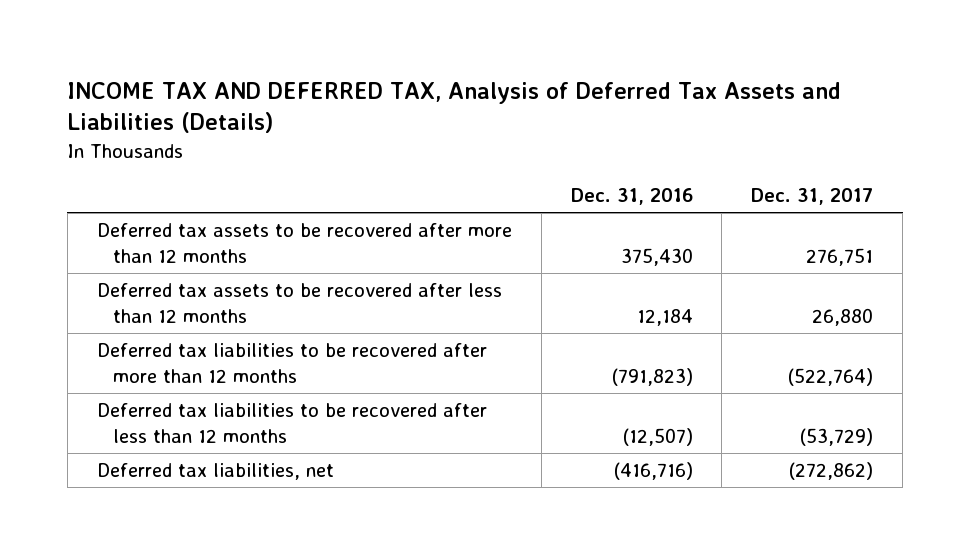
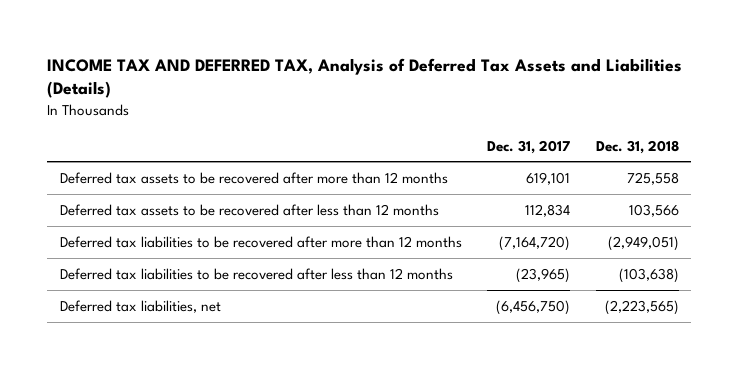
[570,188,693,206] Dec. 31, 2016 -> none
none -> [595,139,679,154] Dec. 31, 2018
[806,247,874,266] 276,751 -> [526,171,571,185] 619,101
[812,307,874,326] 26,880 -> [525,203,571,217] 112,834
[788,367,874,386] (522,764) -> [499,235,571,251] (7,164,720)
[800,427,874,446] (53,729) -> [516,267,571,283] (23,965)
[789,461,874,480] (272,862) -> [496,299,571,315] (6,456,750)

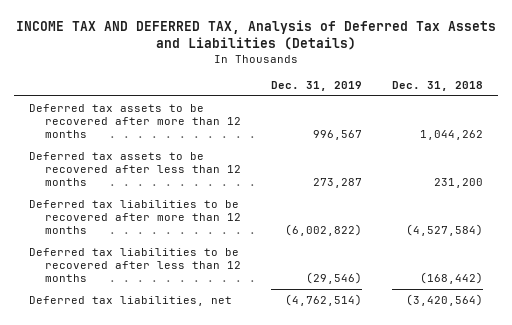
[487,139,571,154] Dec. 31, 2017 -> none
none -> [270,80,362,91] Dec. 31, 2019
[626,171,679,185] 725,558 -> [419,130,483,141] 1,044,262
[628,203,679,217] 103,566 -> [433,178,483,189] 231,200
[607,235,679,251] (2,949,051) -> [405,224,483,237] (4,527,584)
[618,267,679,283] (103,638) -> [419,272,483,285] (168,442)
[604,299,679,315] (2,223,565) -> [405,293,483,306] (3,420,564)

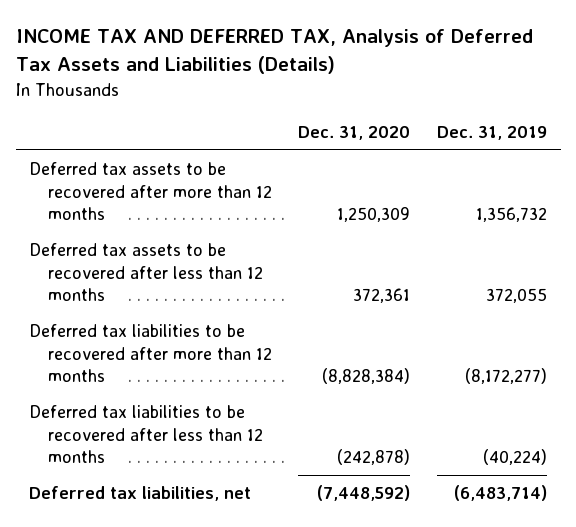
[391,80,483,91] Dec. 31, 2018 -> none
none -> [298,125,411,140] Dec. 31, 2020
[312,130,362,141] 996,567 -> [476,207,548,223] 1,356,732
[312,178,362,189] 273,287 -> [486,288,548,304] 372,055
[284,224,362,237] (6,002,822) -> [465,368,548,385] (8,172,277)
[305,272,362,285] (29,546) -> [483,449,548,466] (40,224)
[284,293,362,306] (4,762,514) -> [454,485,548,502] (6,483,714)

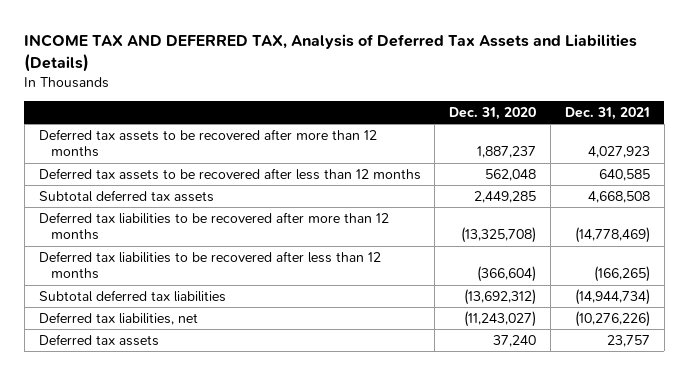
[437,125,548,140] Dec. 31, 2019 -> none
none -> [564,106,650,120] Dec. 31, 2021
[337,207,411,223] 1,250,309 -> [477,146,537,159] 1,887,237
[353,288,411,304] 372,361 -> [485,168,537,181] 562,048
none -> [38,189,214,202] Subtotal deferred tax assets
[322,368,411,385] (8,828,384) -> [461,227,537,244] (13,325,708)
[337,449,411,466] (242,878) -> [477,266,537,283] (366,604)
none -> [38,289,226,302] Subtotal deferred tax liabilities
[317,485,411,502] (7,448,592) -> [464,310,537,327] (11,243,027)
none -> [38,333,159,346] Deferred tax assets

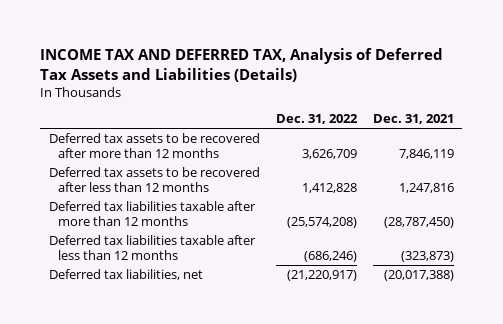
[449,106,537,120] Dec. 31, 2020 -> none
none -> [275,114,358,125] Dec. 31, 2022
[38,189,214,202] Subtotal deferred tax assets -> none
[38,289,226,302] Subtotal deferred tax liabilities -> none
[38,333,159,346] Deferred tax assets -> none
[587,146,650,159] 4,027,923 -> [398,149,454,160] 7,846,119
[598,168,650,181] 640,585 -> [398,183,454,194] 1,247,816
[38,211,389,241] Deferred tax liabilities to be recovered after more than 12 months -> [48,201,256,227] Deferred tax liabilities taxable after more than 12 months
[574,227,650,244] (14,778,469) -> [383,217,454,229] (28,787,450)
[38,250,381,280] Deferred tax liabilities to be recovered after less than 12 months -> [48,235,256,261] Deferred tax liabilities taxable after less than 12 months
[593,266,650,283] (166,265) -> [400,251,454,263] (323,873)
[574,310,650,327] (10,276,226) -> [383,270,454,282] (20,017,388)

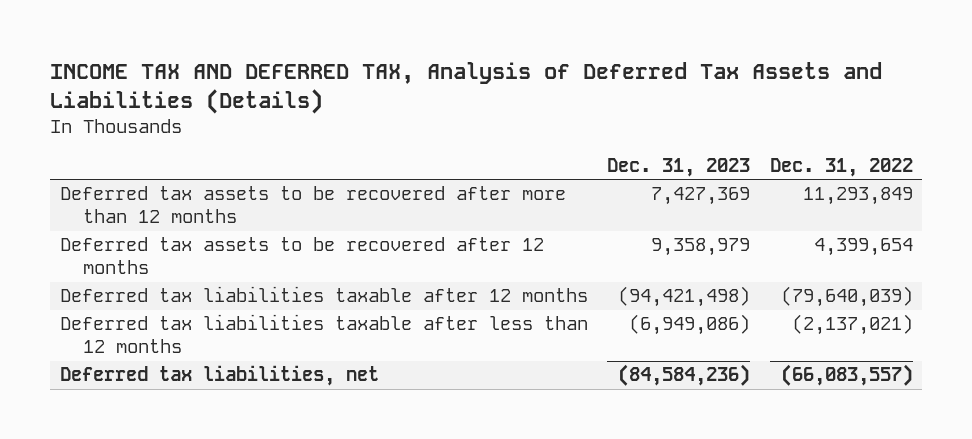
[372,114,454,125] Dec. 31, 2021 -> none
none -> [607,158,751,178] Dec. 31, 2023
[301,149,357,160] 3,626,709 -> [802,187,913,206] 11,293,849
[48,167,260,193] Deferred tax assets to be recovered after less than 12 months -> [59,237,544,275] Deferred tax assets to be recovered after 12 months
[301,183,357,194] 1,412,828 -> [813,238,913,257] 4,399,654
[48,201,256,227] Deferred tax liabilities taxable after more than 12 months -> [59,286,588,303] Deferred tax liabilities taxable after 12 months
[286,217,357,229] (25,574,208) -> [780,286,913,308] (79,640,039)
[303,251,357,263] (686,246) -> [791,314,913,336] (2,137,021)
[286,270,357,282] (21,220,917) -> [780,364,913,387] (66,083,557)

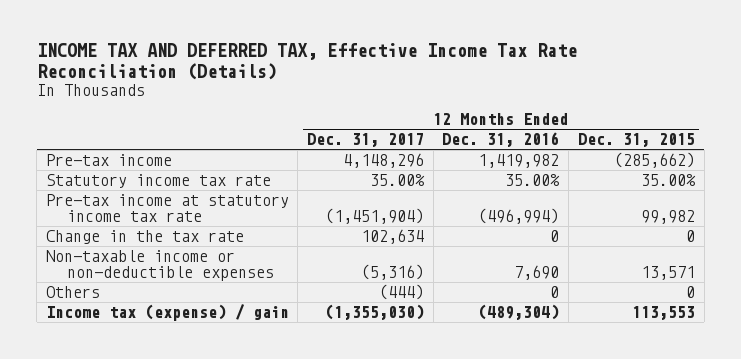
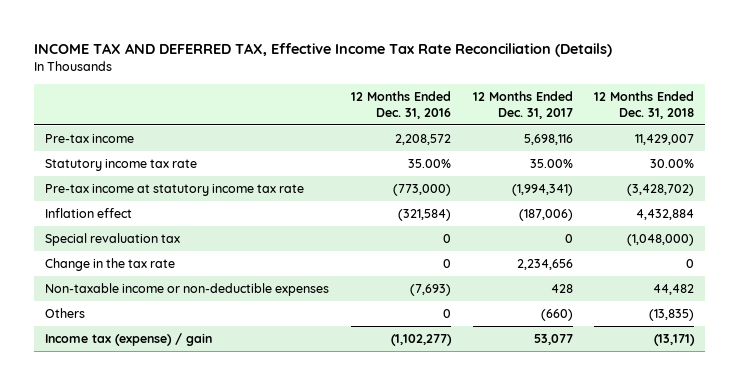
[577,133,695,148] Dec. 31, 2015 -> none
none -> [594,90,695,119] 12 Months Ended Dec. 31, 2018
[343,153,425,169] 4,148,296 -> [523,134,573,146] 5,698,116
[478,154,560,169] 1,419,982 -> [394,134,451,146] 2,208,572
[325,207,425,224] (1,451,904) -> [511,184,573,197] (1,994,341)
[478,207,560,224] (496,994) -> [392,184,451,197] (773,000)
none -> [44,208,132,219] Inflation effect
none -> [44,233,180,247] Special revaluation tax
[361,229,425,245] 102,634 -> [516,259,573,271] 2,234,656
[361,263,425,280] (5,316) -> [550,284,573,294] 428
[514,264,560,280] 7,690 -> [409,284,451,297] (7,693)
[379,284,425,301] (444) -> [540,309,573,322] (660)
[325,304,425,321] (1,355,030) -> [533,334,573,346] 53,077
[478,304,560,321] (489,304) -> [390,334,452,347] (1,102,277)

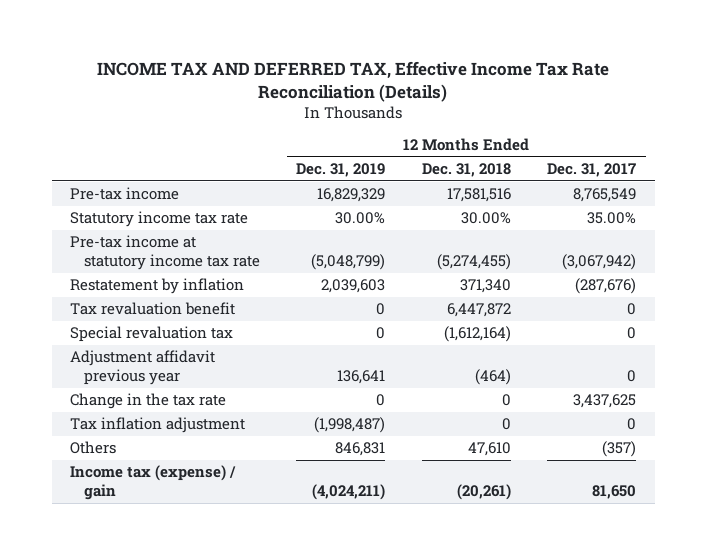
[350,90,451,119] 12 Months Ended Dec. 31, 2016 -> none
none -> [296,163,386,178] Dec. 31, 2019
[523,134,573,146] 5,698,116 -> [573,188,637,203] 8,765,549
[635,134,695,146] 11,429,007 -> [446,188,511,203] 17,581,516
[44,283,329,297] Non-taxable income or non-deductible expenses -> none
[511,184,573,197] (1,994,341) -> [562,254,637,271] (3,067,942)
[627,184,695,197] (3,428,702) -> [436,254,511,271] (5,274,455)
[44,208,132,219] Inflation effect -> [69,278,244,295] Restatement by inflation
[518,209,573,222] (187,006) -> [575,278,637,295] (287,676)
[636,209,695,221] 4,432,884 -> [459,279,511,294] 371,340
none -> [69,302,235,316] Tax revaluation benefit
[627,234,695,247] (1,048,000) -> [443,326,511,343] (1,612,164)
none -> [69,350,215,386] Adjustment affidavit previous year
[516,259,573,271] 2,234,656 -> [573,394,637,409] 3,437,625
none -> [69,417,245,434] Tax inflation adjustment
[540,309,573,322] (660) -> [602,441,637,458] (357)
[649,309,695,322] (13,835) -> [467,442,511,457] 47,610
[533,334,573,346] 53,077 -> [592,485,637,500] 81,650
[654,334,696,347] (13,171) -> [456,484,511,501] (20,261)

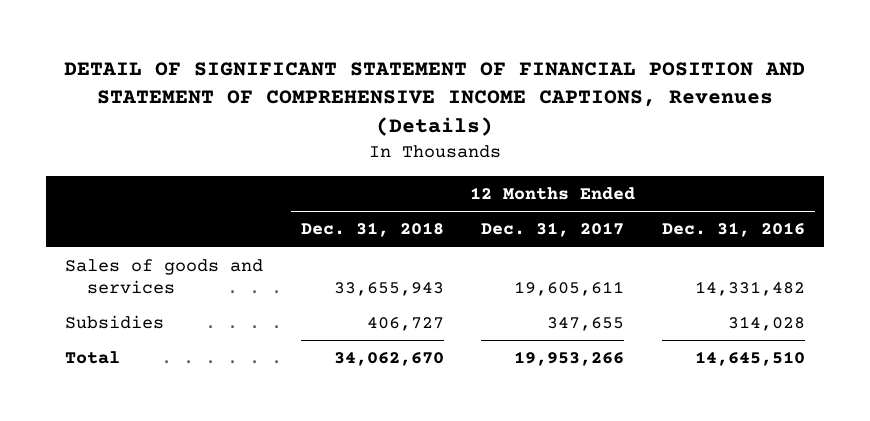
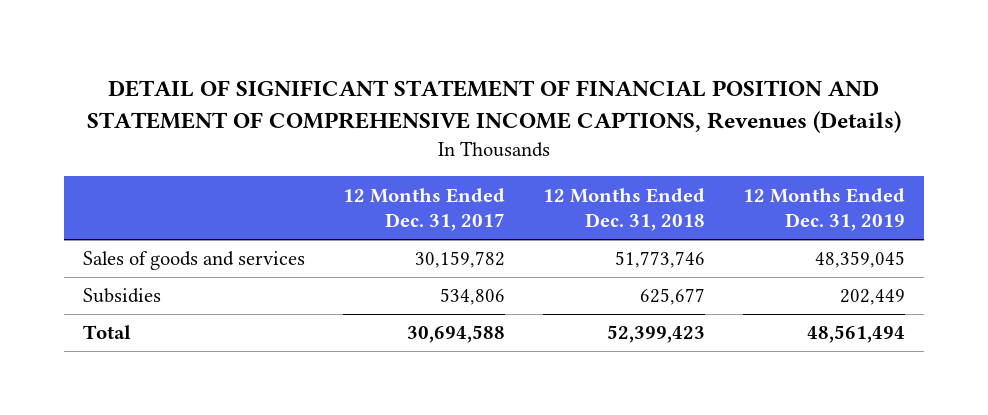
[662,222,806,238] Dec. 31, 2016 -> none
none -> [743,187,906,232] 12 Months Ended Dec. 31, 2019
[333,281,444,296] 33,655,943 -> [615,251,706,269] 51,773,746
[514,280,625,296] 19,605,611 -> [415,251,506,269] 30,159,782
[366,317,444,332] 406,727 -> [640,288,706,306] 625,677
[547,317,625,332] 347,655 -> [440,288,506,306] 534,806
[333,352,444,367] 34,062,670 -> [607,325,706,344] 52,399,423
[514,351,625,367] 19,953,266 -> [407,325,506,344] 30,694,588

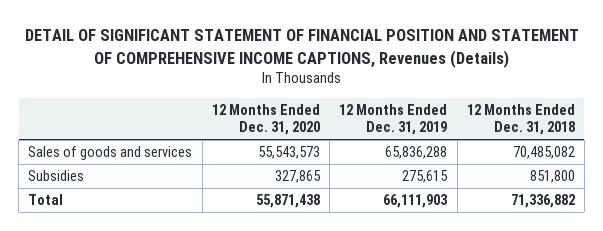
[343,187,506,232] 12 Months Ended Dec. 31, 2017 -> none
none -> [211,103,320,136] 12 Months Ended Dec. 31, 2020
[615,251,706,269] 51,773,746 -> [512,145,575,159] 70,485,082
[815,251,906,269] 48,359,045 -> [385,145,448,159] 65,836,288
[640,288,706,306] 625,677 -> [529,169,575,183] 851,800
[840,289,906,306] 202,449 -> [402,169,449,183] 275,615
[607,325,706,344] 52,399,423 -> [510,193,575,208] 71,336,882
[807,325,906,344] 48,561,494 -> [383,193,449,208] 66,111,903

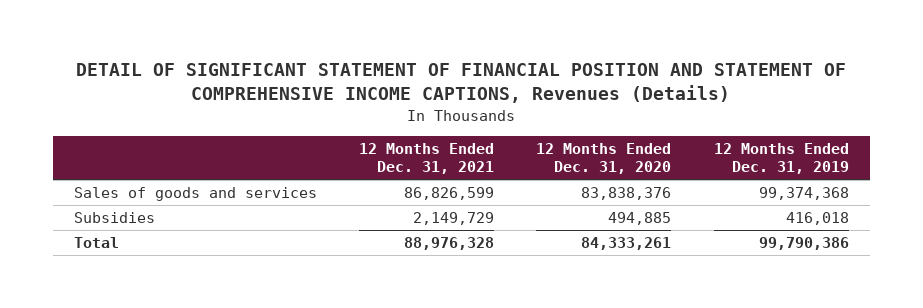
[466,103,575,136] 12 Months Ended Dec. 31, 2018 -> none
none -> [359,142,495,175] 12 Months Ended Dec. 31, 2021
[257,145,320,159] 55,543,573 -> [581,186,672,200] 83,838,376
[385,145,448,159] 65,836,288 -> [758,186,849,200] 99,374,368
[274,169,321,183] 327,865 -> [608,211,672,225] 494,885
[402,169,449,183] 275,615 -> [785,211,849,225] 416,018
[255,193,320,208] 55,871,438 -> [581,236,672,250] 84,333,261
[383,193,449,208] 66,111,903 -> [758,236,849,250] 99,790,386

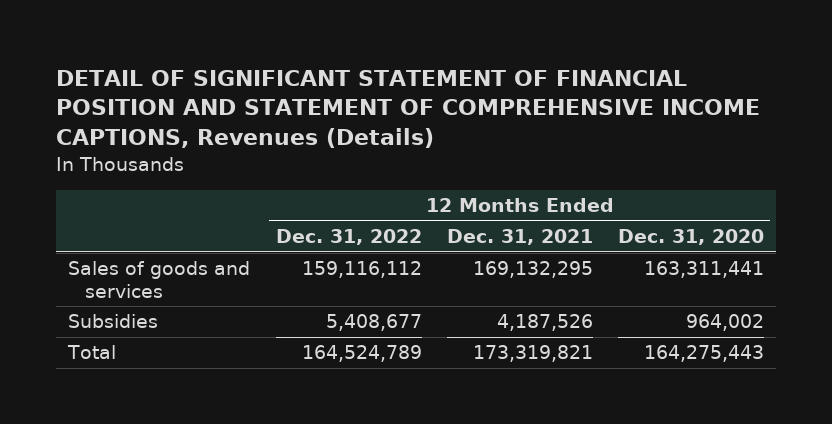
[713,142,849,175] 12 Months Ended Dec. 31, 2019 -> none
none -> [275,229,422,246] Dec. 31, 2022
[404,186,495,200] 86,826,599 -> [472,261,593,279] 169,132,295
[581,186,672,200] 83,838,376 -> [643,261,764,279] 163,311,441
[413,211,495,225] 2,149,729 -> [496,314,593,332] 4,187,526
[608,211,672,225] 494,885 -> [685,314,764,332] 964,002
[404,236,495,250] 88,976,328 -> [472,345,593,363] 173,319,821
[581,236,672,250] 84,333,261 -> [643,345,764,363] 164,275,443

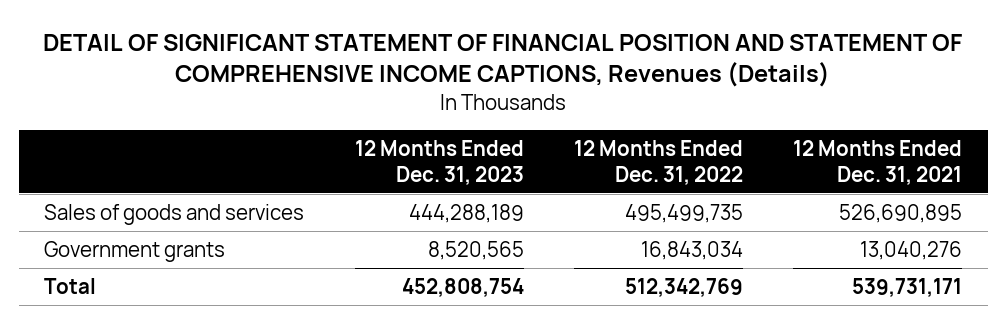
[617,229,764,246] Dec. 31, 2020 -> none
none -> [354,140,524,185] 12 Months Ended Dec. 31, 2023
[68,314,159,329] Subsidies -> none
[301,261,422,279] 159,116,112 -> [625,203,744,223] 495,499,735
[472,261,593,279] 169,132,295 -> [839,203,963,223] 526,690,895
none -> [44,240,226,262] Government grants
[301,345,422,363] 164,524,789 -> [625,277,744,297] 512,342,769
[472,345,593,363] 173,319,821 -> [852,277,963,297] 539,731,171

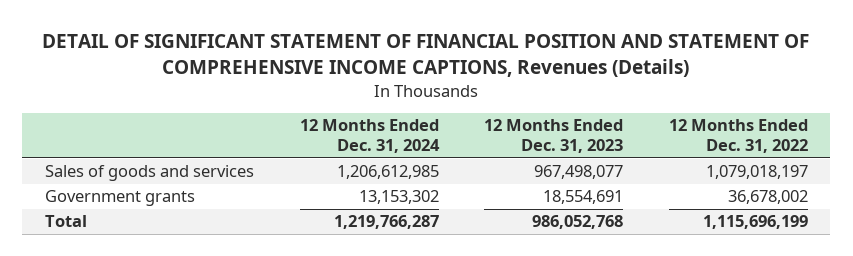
[793,140,963,185] 12 Months Ended Dec. 31, 2021 -> none
none -> [299,119,440,154] 12 Months Ended Dec. 31, 2024
[408,203,524,223] 444,288,189 -> [534,165,624,180] 967,498,077
[625,203,744,223] 495,499,735 -> [705,165,808,180] 1,079,018,197
[427,240,524,260] 8,520,565 -> [543,190,624,205] 18,554,691
[641,240,744,260] 16,843,034 -> [727,190,808,205] 36,678,002
[401,277,524,297] 452,808,754 -> [532,215,624,230] 986,052,768
[625,277,744,297] 512,342,769 -> [702,215,808,230] 1,115,696,199

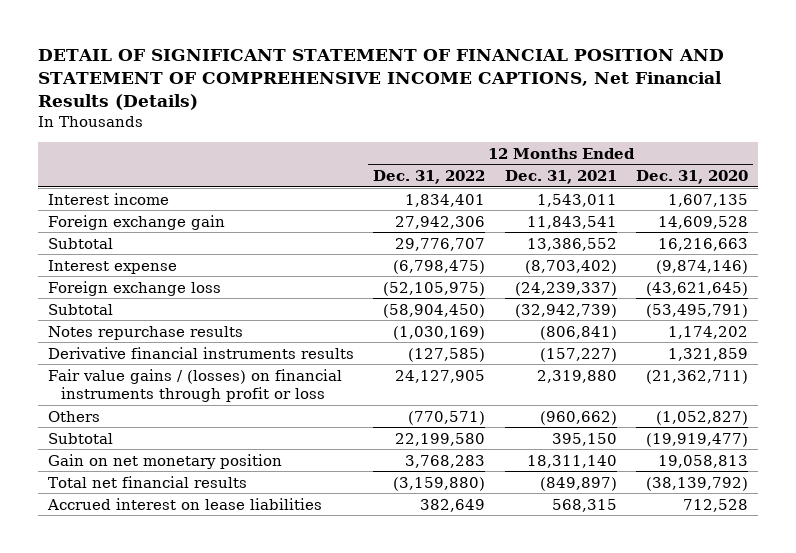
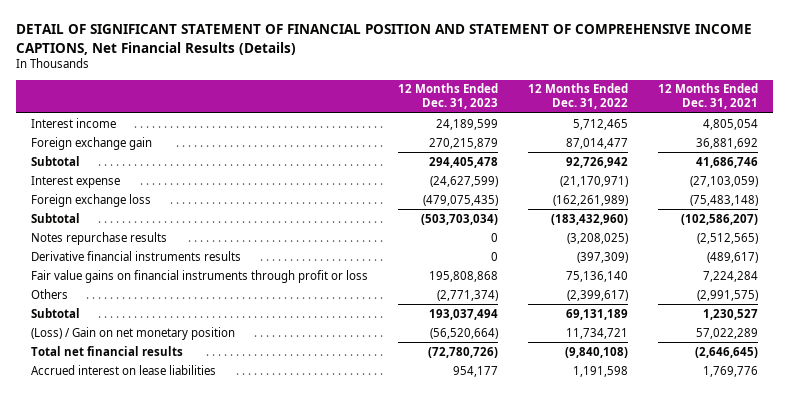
[636,170,749,185] Dec. 31, 2020 -> none
none -> [398,83,499,110] 12 Months Ended Dec. 31, 2023
[405,193,486,207] 1,834,401 -> [573,118,629,130] 5,712,465
[536,193,617,207] 1,543,011 -> [703,118,759,130] 4,805,054
[395,215,486,229] 27,942,306 -> [566,137,629,149] 87,014,477
[526,215,617,229] 11,843,541 -> [696,137,759,149] 36,881,692
[395,237,486,251] 29,776,707 -> [566,156,629,168] 92,726,942
[526,237,617,251] 13,386,552 -> [696,156,759,168] 41,686,746
[393,259,486,274] (6,798,475) -> [560,175,629,187] (21,170,971)
[524,259,617,274] (8,703,402) -> [690,175,759,187] (27,103,059)
[383,281,486,296] (52,105,975) -> [553,194,629,206] (162,261,989)
[514,281,617,296] (24,239,337) -> [690,194,759,206] (75,483,148)
[383,303,486,318] (58,904,450) -> [551,213,629,225] (183,432,960)
[514,303,617,318] (32,942,739) -> [681,213,759,225] (102,586,207)
[393,325,486,340] (1,030,169) -> [567,232,629,244] (3,208,025)
[539,325,617,340] (806,841) -> [697,232,759,244] (2,512,565)
[408,347,486,362] (127,585) -> [577,251,629,263] (397,309)
[539,347,617,362] (157,227) -> [707,251,759,263] (489,617)
[47,368,342,402] Fair value gains / (losses) on financial instruments through profit or loss -> [31,269,369,283] Fair value gains on financial instruments through profit or loss
[395,369,486,383] 24,127,905 -> [566,270,629,282] 75,136,140
[536,369,617,383] 2,319,880 -> [703,270,759,282] 7,224,284
[408,410,486,425] (770,571) -> [567,289,629,301] (2,399,617)
[539,410,617,425] (960,662) -> [697,289,759,301] (2,991,575)
[395,432,486,446] 22,199,580 -> [566,308,629,320] 69,131,189
[551,432,617,446] 395,150 -> [703,308,759,320] 1,230,527
[47,453,282,469] Gain on net monetary position -> [31,326,236,340] (Loss) / Gain on net monetary position
[405,454,486,468] 3,768,283 -> [566,327,629,339] 11,734,721
[526,454,617,468] 18,311,140 -> [696,327,759,339] 57,022,289
[393,476,486,491] (3,159,880) -> [565,346,629,358] (9,840,108)
[539,476,617,491] (849,897) -> [695,346,759,358] (2,646,645)
[420,498,486,512] 382,649 -> [573,365,629,377] 1,191,598
[551,498,617,512] 568,315 -> [703,365,759,377] 1,769,776

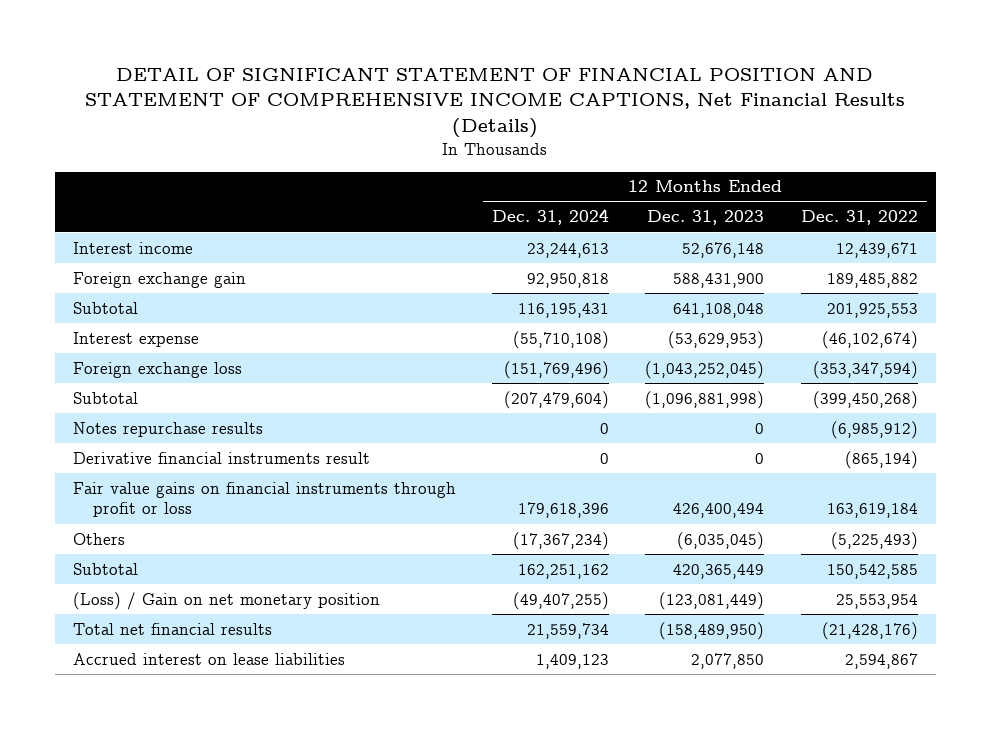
[658,83,759,110] 12 Months Ended Dec. 31, 2021 -> none
none -> [492,209,610,226] Dec. 31, 2024
[436,118,499,130] 24,189,599 -> [682,241,765,258] 52,676,148
[573,118,629,130] 5,712,465 -> [835,241,918,258] 12,439,671
[429,137,499,149] 270,215,879 -> [673,272,765,288] 588,431,900
[566,137,629,149] 87,014,477 -> [826,272,918,288] 189,485,882
[429,156,499,168] 294,405,478 -> [673,302,765,318] 641,108,048
[566,156,629,168] 92,726,942 -> [826,302,918,318] 201,925,553
[430,175,499,187] (24,627,599) -> [668,330,765,349] (53,629,953)
[560,175,629,187] (21,170,971) -> [821,330,918,349] (46,102,674)
[423,194,499,206] (479,075,435) -> [645,360,765,379] (1,043,252,045)
[553,194,629,206] (162,261,989) -> [812,360,918,379] (353,347,594)
[421,213,499,225] (503,703,034) -> [645,390,765,409] (1,096,881,998)
[551,213,629,225] (183,432,960) -> [812,390,918,409] (399,450,268)
[567,232,629,244] (3,208,025) -> [830,420,918,439] (6,985,912)
[31,250,242,261] Derivative financial instruments results -> [72,451,370,464] Derivative financial instruments result
[577,251,629,263] (397,309) -> [844,450,918,469] (865,194)
[429,270,499,282] 195,808,868 -> [673,503,765,519] 426,400,494
[566,270,629,282] 75,136,140 -> [826,503,918,519] 163,619,184
[437,289,499,301] (2,771,374) -> [677,531,765,550] (6,035,045)
[567,289,629,301] (2,399,617) -> [830,531,918,550] (5,225,493)
[429,308,499,320] 193,037,494 -> [673,563,765,579] 420,365,449
[566,308,629,320] 69,131,189 -> [826,563,918,579] 150,542,585
[430,327,499,339] (56,520,664) -> [659,591,765,610] (123,081,449)
[566,327,629,339] 11,734,721 -> [835,593,918,609] 25,553,954
[428,346,499,358] (72,780,726) -> [659,621,765,640] (158,489,950)
[565,346,629,358] (9,840,108) -> [821,621,918,640] (21,428,176)
[453,365,499,377] 954,177 -> [691,652,765,669] 2,077,850
[573,365,629,377] 1,191,598 -> [844,652,918,669] 2,594,867

